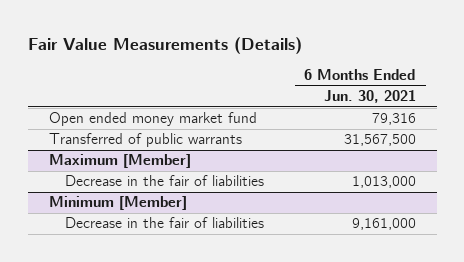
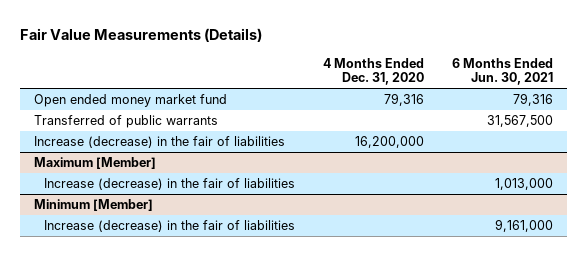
none -> [322,57,424,86] 4 Months Ended Dec. 31, 2020
none -> [34,136,286,149] Increase (decrease) in the fair of liabilities
[64,175,264,187] Decrease in the fair of liabilities -> [43,178,295,191] Increase (decrease) in the fair of liabilities
[64,217,264,229] Decrease in the fair of liabilities -> [43,220,295,233] Increase (decrease) in the fair of liabilities

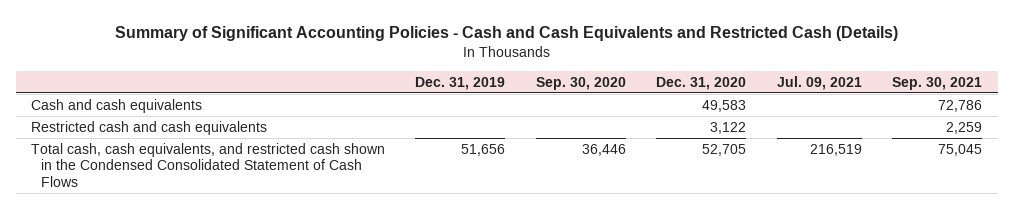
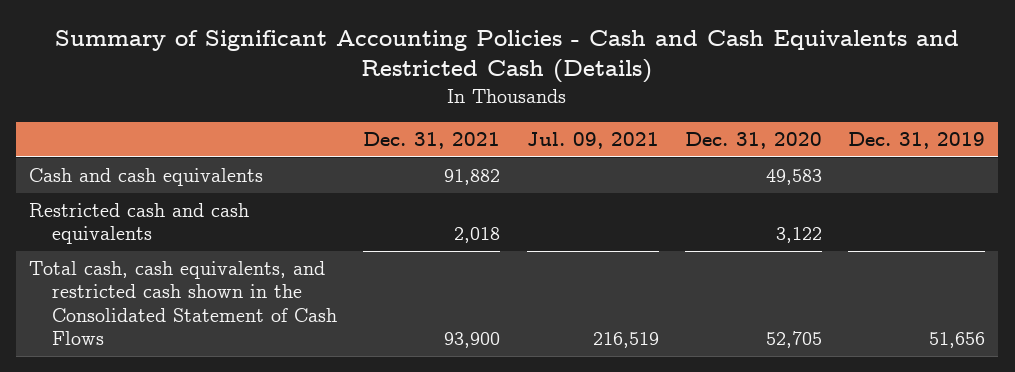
[535,76,626,90] Sep. 30, 2020 -> none
[892,76,983,90] Sep. 30, 2021 -> none
none -> [363,132,501,150] Dec. 31, 2021
[30,143,385,187] Total cash, cash equivalents, and restricted cash shown in the Condensed Consolidated Statement of Cash Flows -> [29,261,337,345] Total cash, cash equivalents, and restricted cash shown in the Consolidated Statement of Cash Flows

